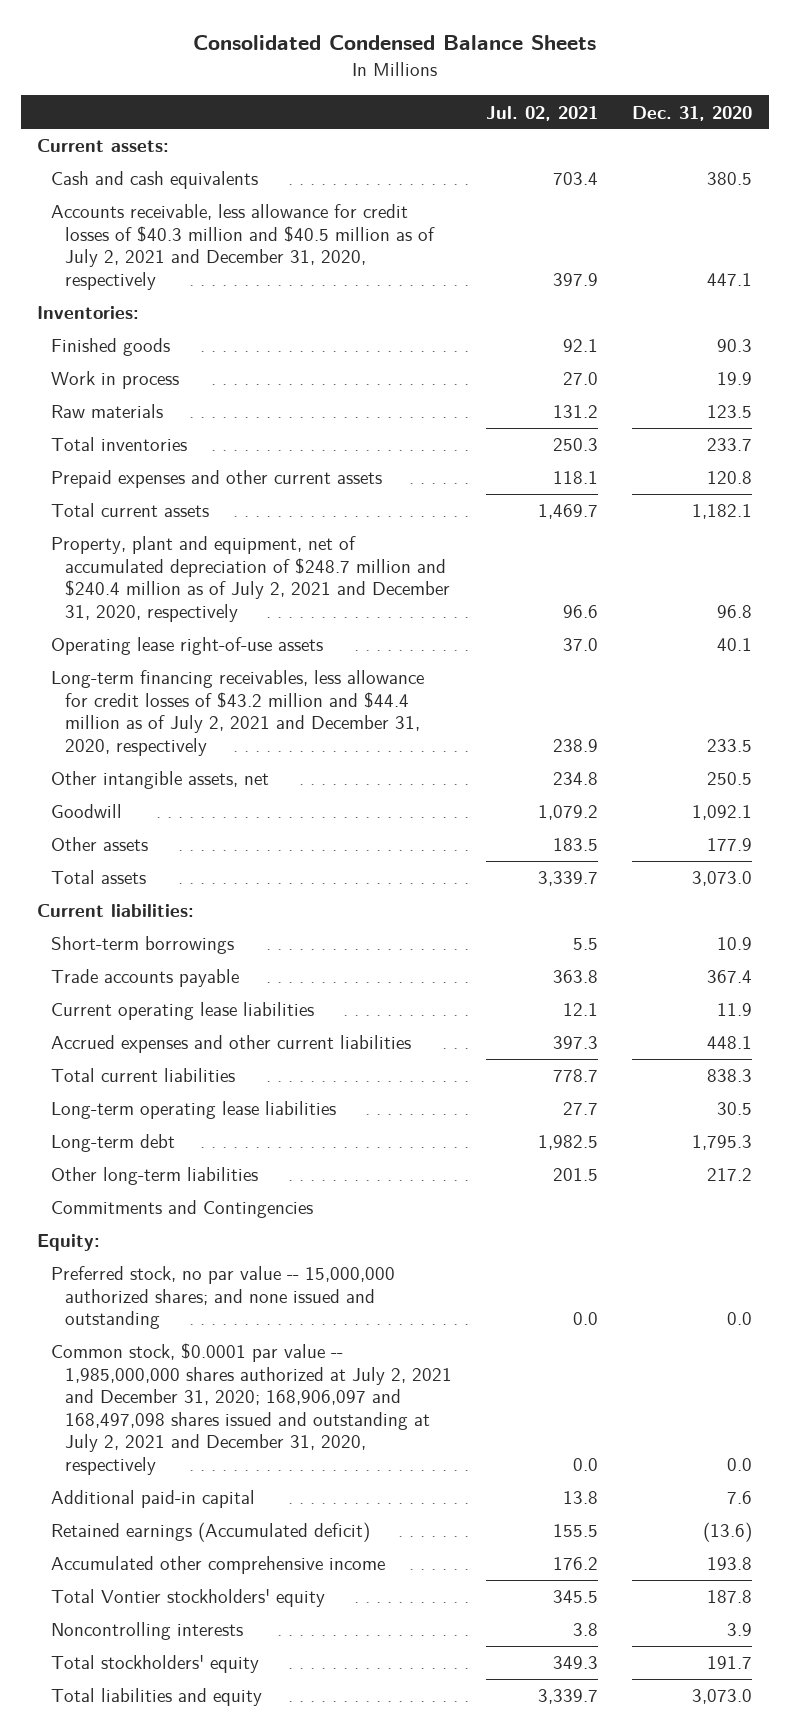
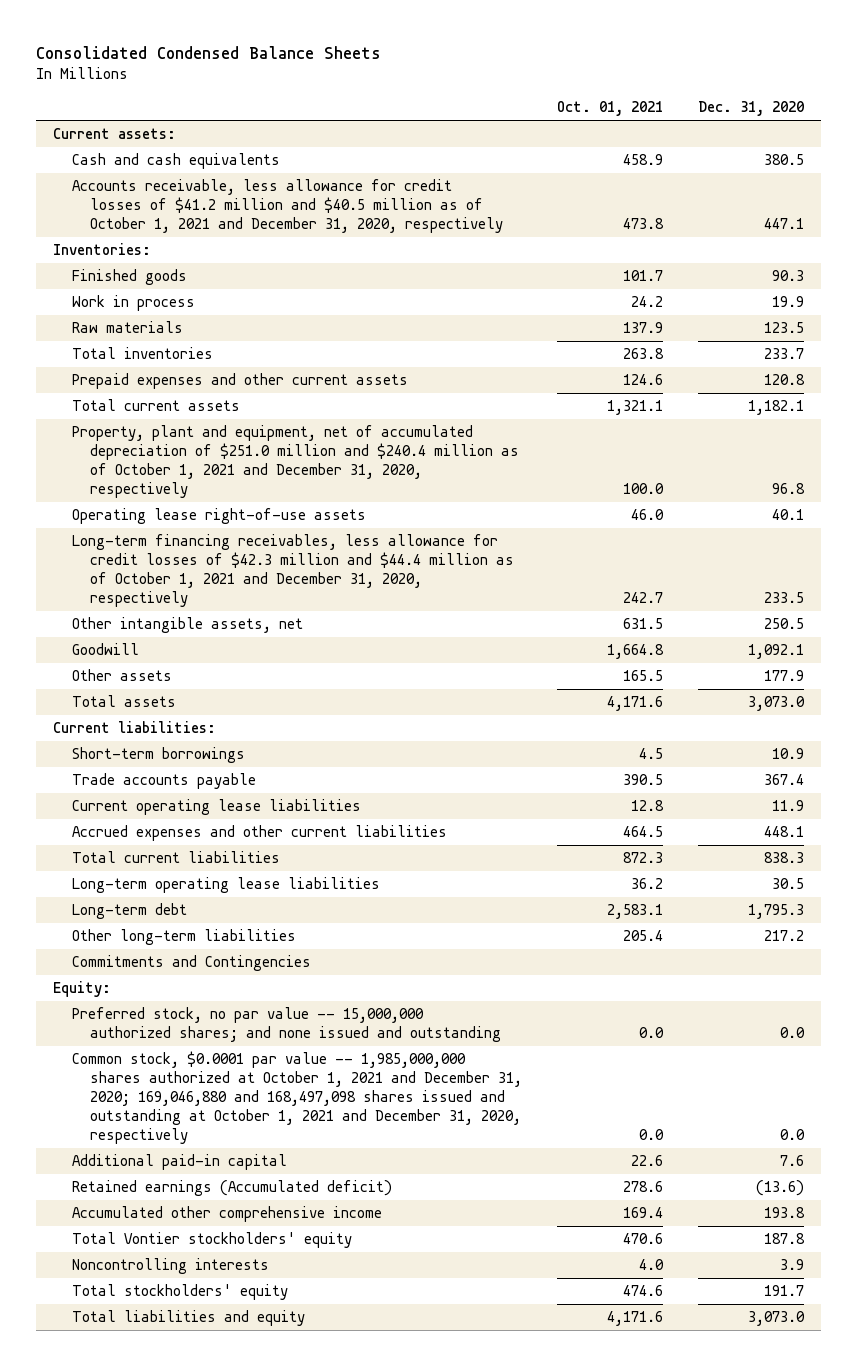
[485,105,598,121] Jul. 02, 2021 -> none
none -> [556,101,663,117] Oct. 01, 2021
[51,204,436,290] Accounts receivable, less allowance for credit losses of $40.3 million and $40.5 million as of July 2, 2021 and December 31, 2020, respectively -> [71,179,504,234] Accounts receivable, less allowance for credit losses of $41.2 million and $40.5 million as of October 1, 2021 and December 31, 2020, respectively
[51,536,451,622] Property, plant and equipment, net of accumulated depreciation of $248.7 million and $240.4 million as of July 2, 2021 and December 31, 2020, respectively -> [71,425,520,499] Property, plant and equipment, net of accumulated depreciation of $251.0 million and $240.4 million as of October 1, 2021 and December 31, 2020, respectively
[51,670,425,756] Long-term financing receivables, less allowance for credit losses of $43.2 million and $44.4 million as of July 2, 2021 and December 31, 2020, respectively -> [71,534,515,608] Long-term financing receivables, less allowance for credit losses of $42.3 million and $44.4 million as of October 1, 2021 and December 31, 2020, respectively
[51,1343,453,1475] Common stock, $0.0001 par value -- 1,985,000,000 shares authorized at July 2, 2021 and December 31, 2020; 168,906,097 and 168,497,098 shares issued and outstanding at July 2, 2021 and December 31, 2020, respectively -> [71,1051,523,1145] Common stock, $0.0001 par value -- 1,985,000,000 shares authorized at October 1, 2021 and December 31, 2020; 169,046,880 and 168,497,098 shares issued and outstanding at October 1, 2021 and December 31, 2020, respectively

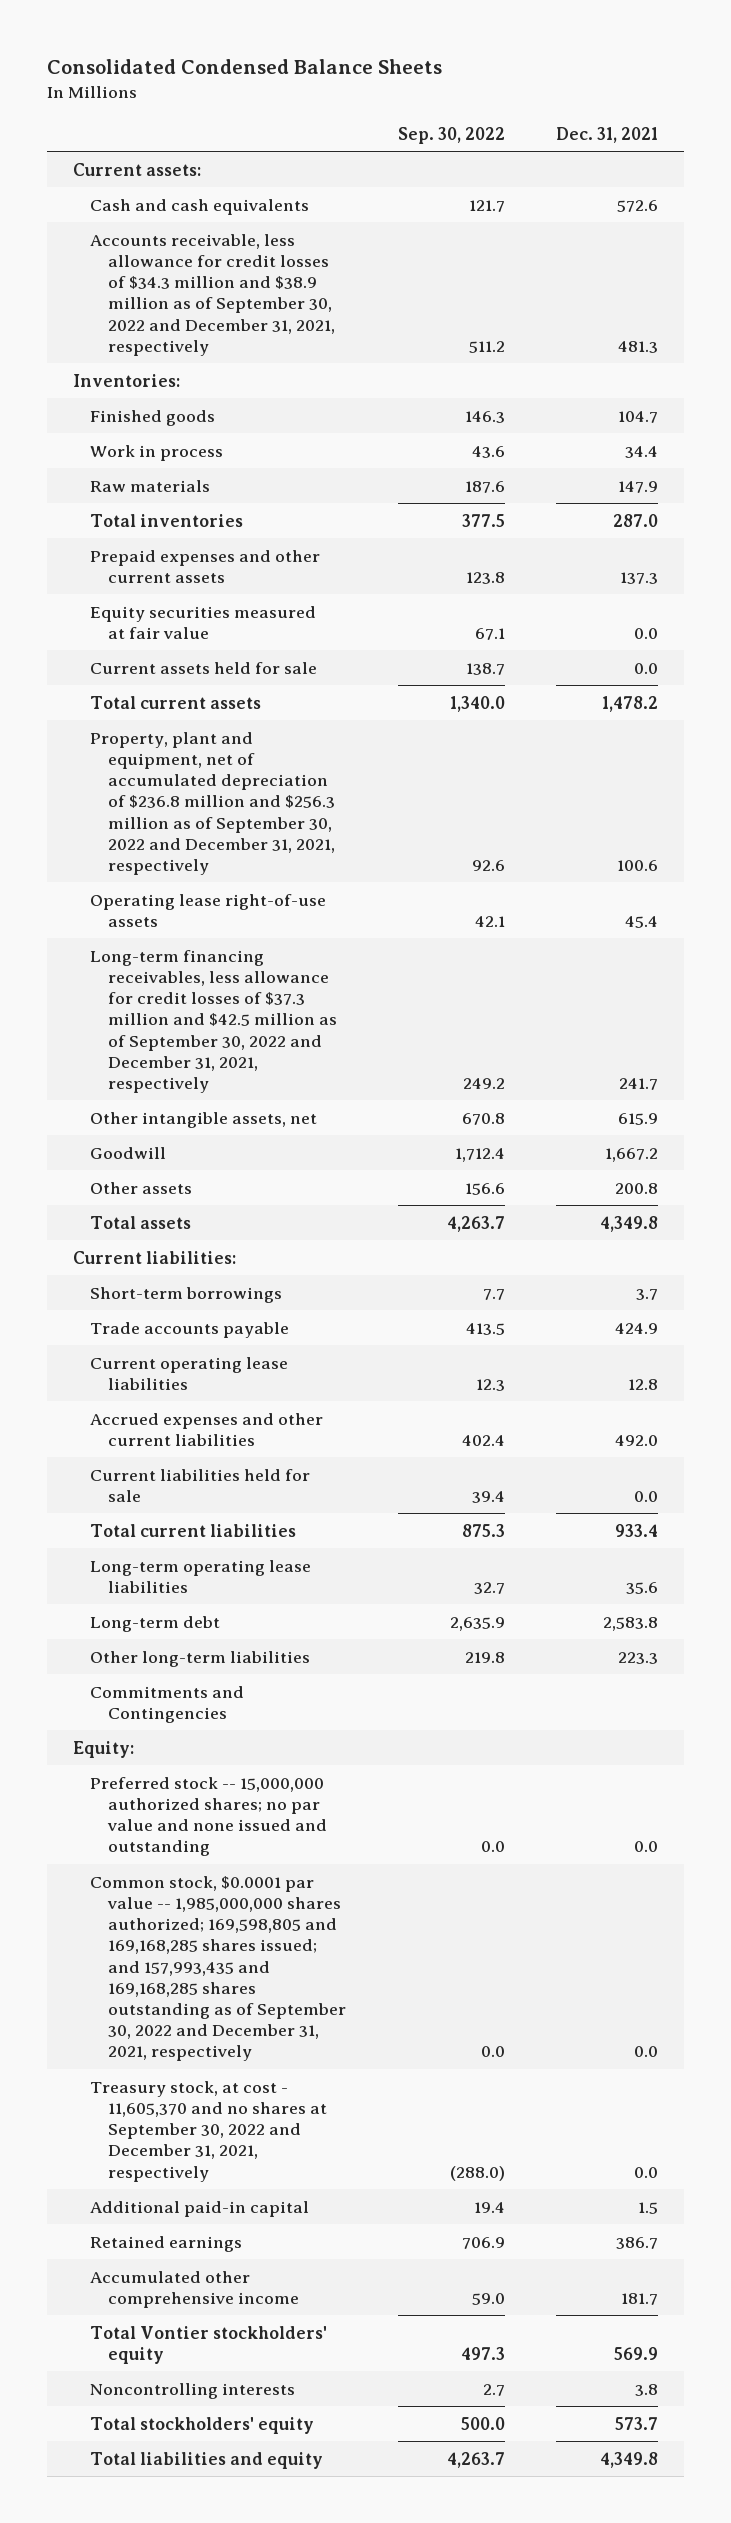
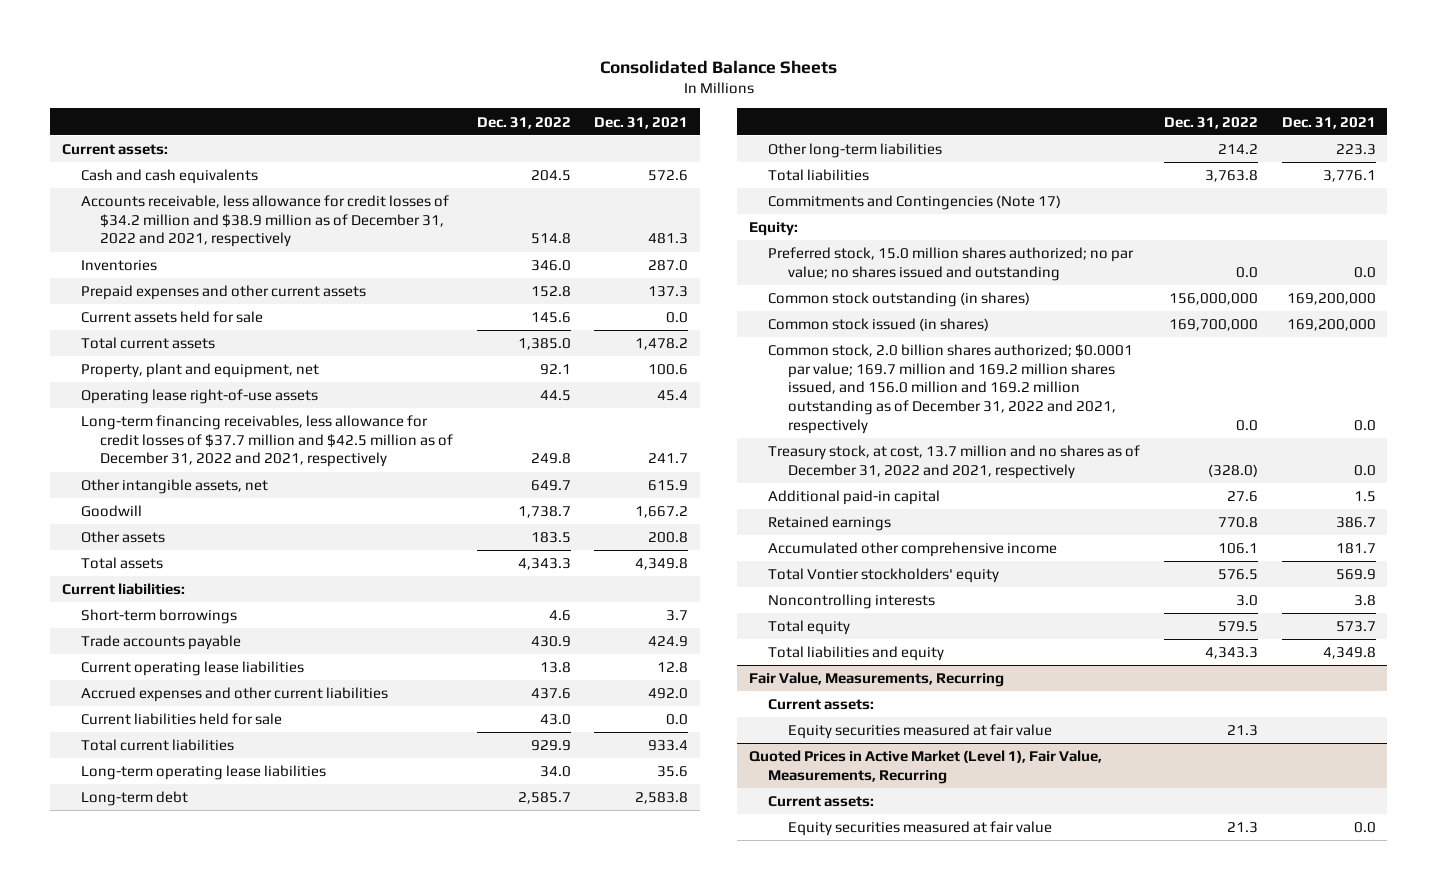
[46,59,442,75] Consolidated Condensed Balance Sheets -> [599,60,837,75] Consolidated Balance Sheets
[397,126,505,144] Sep. 30, 2022 -> none
none -> [476,116,571,129] Dec. 31, 2022
[72,373,180,387] Inventories: -> none
[90,409,216,426] Finished goods -> none
[90,444,224,461] Work in process -> none
[90,479,211,492] Raw materials -> none
[90,233,336,356] Accounts receivable, less allowance for credit losses of $34.3 million and $38.9 million as of September 30, 2022 and December 31, 2021, respectively -> [80,195,449,248] Accounts receivable, less allowance for credit losses of $34.2 million and $38.9 million as of December 31, 2022 and 2021, respectively
[90,513,244,527] Total inventories -> [80,260,157,272] Inventories
[90,605,317,639] Equity securities measured at fair value -> none
[90,731,336,875] Property, plant and equipment, net of accumulated depreciation of $236.8 million and $256.3 million as of September 30, 2022 and December 31, 2021, respectively -> [80,363,319,379] Property, plant and equipment, net
[90,949,338,1093] Long-term financing receivables, less allowance for credit losses of $37.3 million and $42.5 million as of September 30, 2022 and December 31, 2021, respectively -> [80,415,454,468] Long-term financing receivables, less allowance for credit losses of $37.7 million and $42.5 million as of December 31, 2022 and 2021, respectively
none -> [768,169,870,182] Total liabilities
[90,1685,245,1723] Commitments and Contingencies -> [768,195,1062,211] Commitments and Contingencies (Note 17)
[90,1776,328,1857] Preferred stock -- 15,000,000 authorized shares; no par value and none issued and outstanding -> [768,247,1135,281] Preferred stock, 15.0 million shares authorized; no par value; no shares issued and outstanding
none -> [768,292,1031,308] Common stock outstanding (in shares)
none -> [768,318,990,332] Common stock issued (in shares)
[90,1875,347,2062] Common stock, $0.0001 par value -- 1,985,000,000 shares authorized; 169,598,805 and 169,168,285 shares issued; and 157,993,435 and 169,168,285 shares outstanding as of September 30, 2022 and December 31, 2021, respectively -> [768,344,1134,434] Common stock, 2.0 billion shares authorized; $0.0001 par value; 169.7 million and 169.2 million shares issued, and 156.0 million and 169.2 million outstanding as of December 31, 2022 and 2021, respectively
[90,2080,328,2182] Treasury stock, at cost - 11,605,370 and no shares at September 30, 2022 and December 31, 2021, respectively -> [768,445,1141,479] Treasury stock, at cost, 13.7 million and no shares as of December 31, 2022 and 2021, respectively
[90,2416,315,2434] Total stockholders' equity -> [768,620,851,636] Total equity
none -> [749,672,1005,688] Fair Value, Measurements, Recurring
none -> [768,699,875,711] Current assets:
none -> [787,724,1052,740] Equity securities measured at fair value
none -> [749,750,1103,784] Quoted Prices in Active Market (Level 1), Fair Value, Measurements, Recurring
none -> [768,796,875,808] Current assets:
none -> [787,821,1052,837] Equity securities measured at fair value

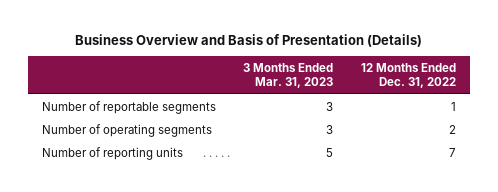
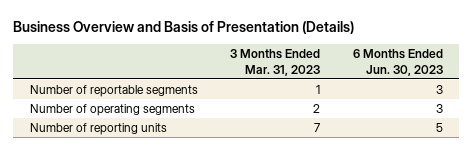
[361,63,457,89] 12 Months Ended Dec. 31, 2022 -> none
none -> [352,48,443,76] 6 Months Ended Jun. 30, 2023
[326,101,334,111] 3 -> [316,84,321,94] 1
[326,124,334,134] 3 -> [313,103,321,113] 2
[326,147,334,157] 5 -> [314,122,321,132] 7

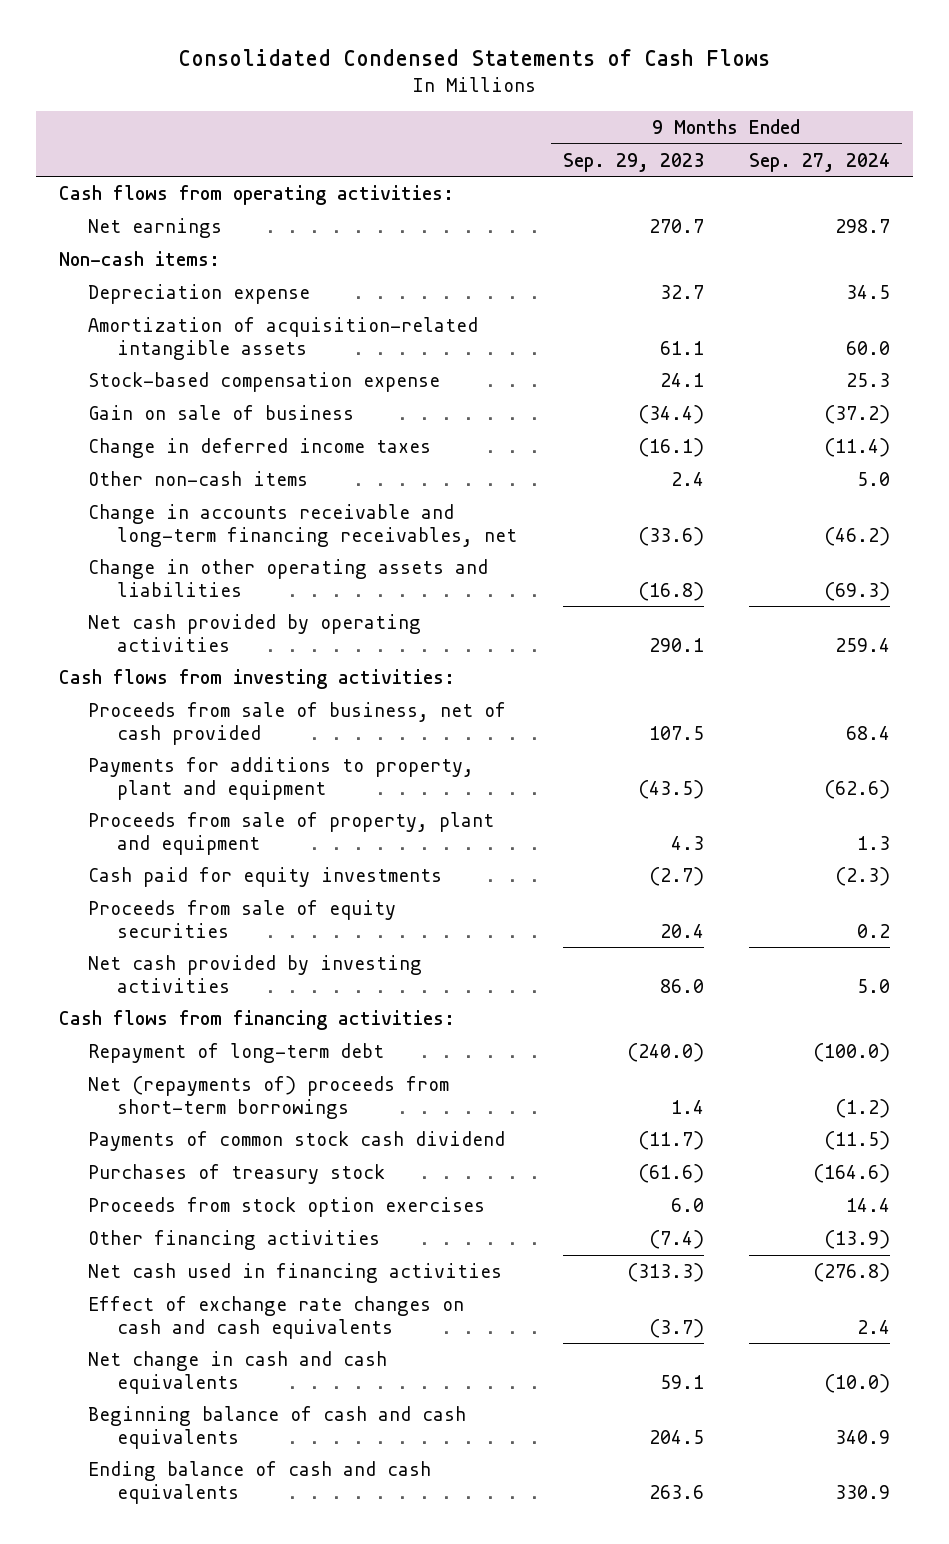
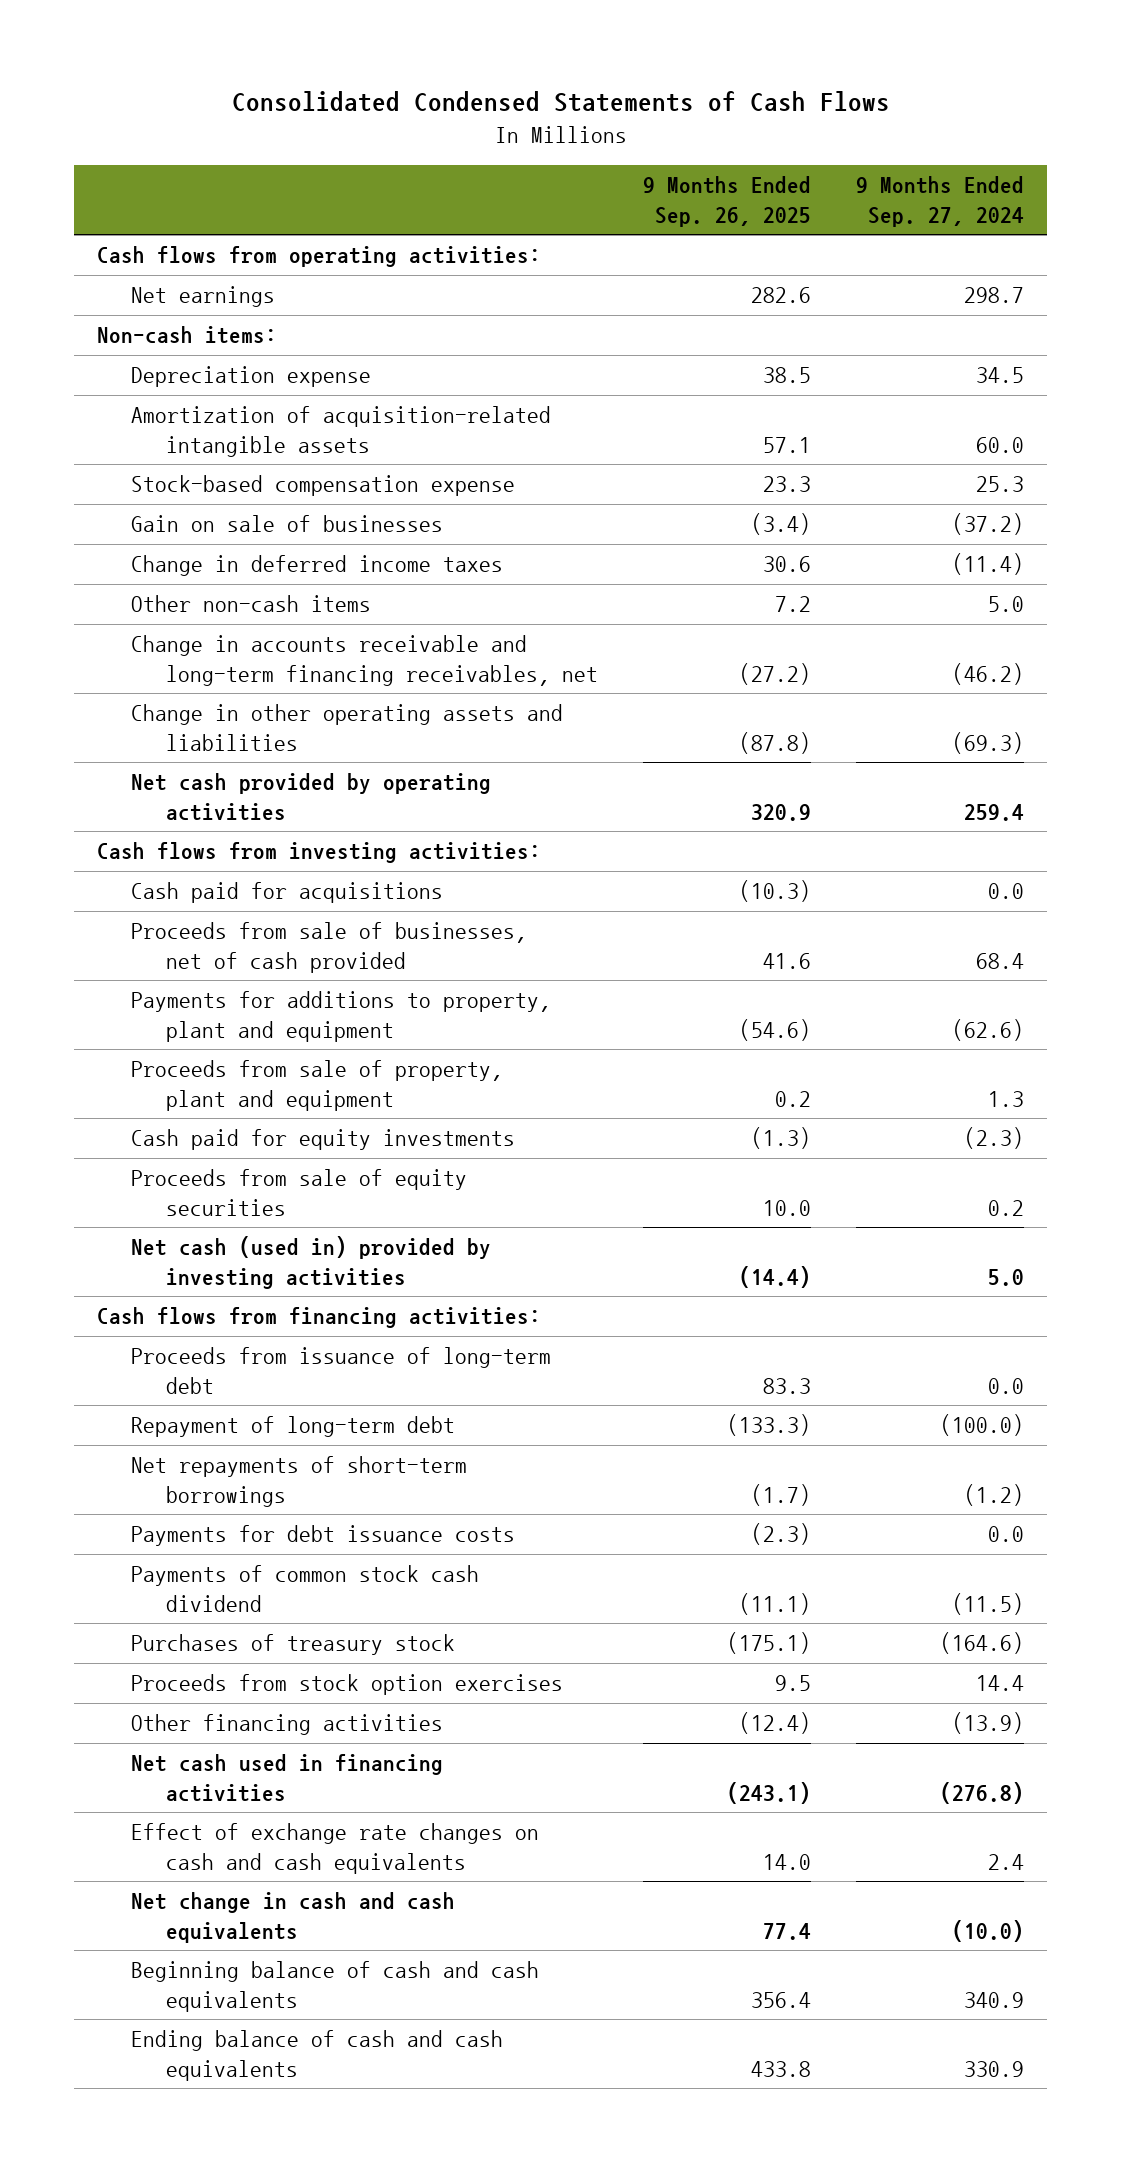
[562,152,704,172] Sep. 29, 2023 -> none
none -> [643,176,812,227] 9 Months Ended Sep. 26, 2025
[87,404,354,420] Gain on sale of business -> [131,515,444,533] Gain on sale of businesses
none -> [131,882,444,904] Cash paid for acquisitions
[87,701,506,745] Proceeds from sale of business, net of cash provided -> [131,922,528,973] Proceeds from sale of businesses, net of cash provided
[87,954,422,993] Net cash provided by investing activities -> [131,1236,492,1289] Net cash (used in) provided by investing activities
none -> [131,1347,552,1394] Proceeds from issuance of long-term debt
[87,1075,449,1119] Net (repayments of) proceeds from short-term borrowings -> [131,1456,468,1507] Net repayments of short-term borrowings
none -> [131,1525,516,1547] Payments for debt issuance costs

